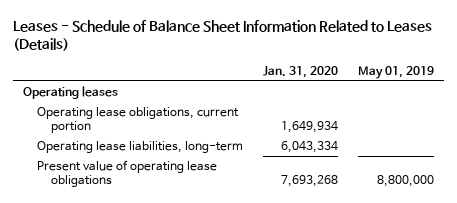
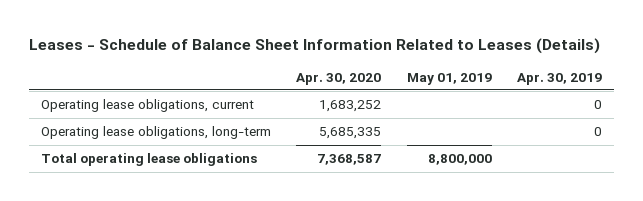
[262,65,338,78] Jan. 31, 2020 -> none
none -> [296,72,382,85] Apr. 30, 2020
none -> [516,72,602,85] Apr. 30, 2019
[22,86,118,100] Operating leases -> none
[36,107,239,134] Operating lease obligations, current portion -> [41,99,255,113] Operating lease obligations, current
[36,141,243,154] Operating lease liabilities, long-term -> [41,126,272,140] Operating lease obligations, long-term
[36,160,217,188] Present value of operating lease obligations -> [41,153,258,167] Total operating lease obligations

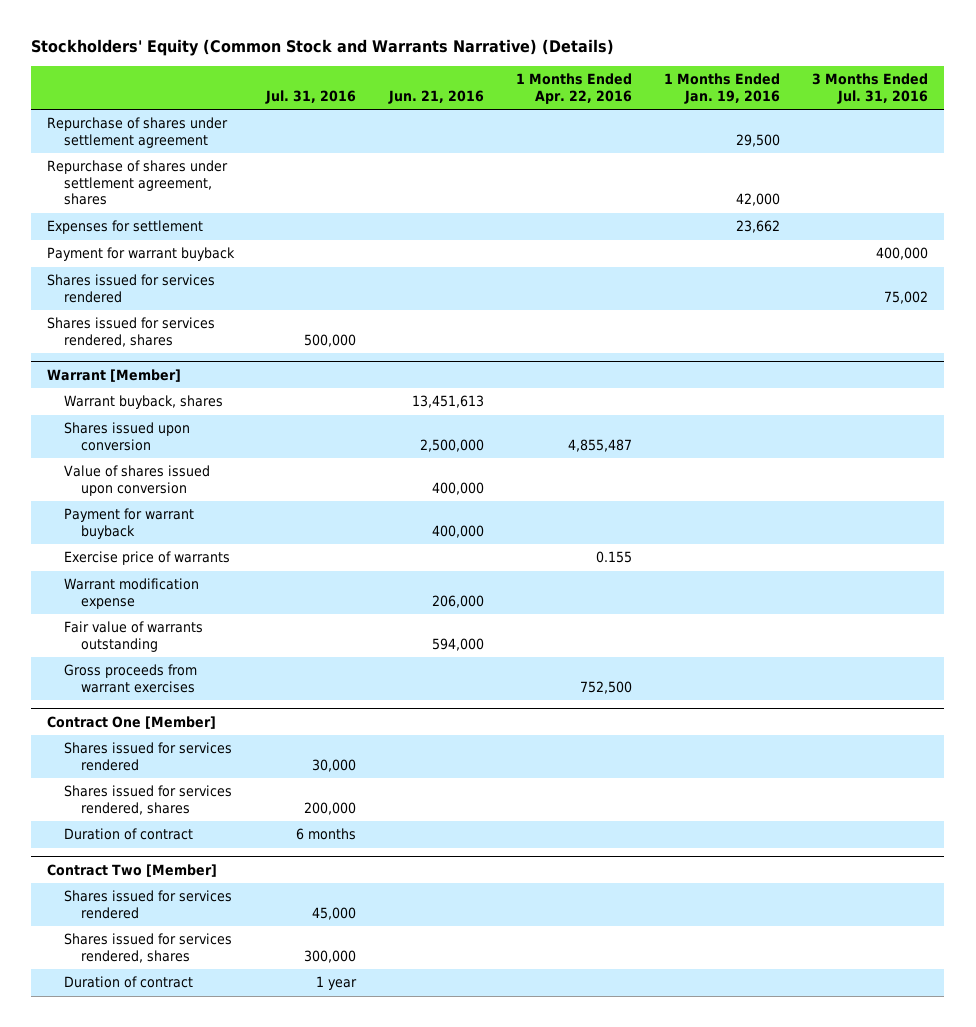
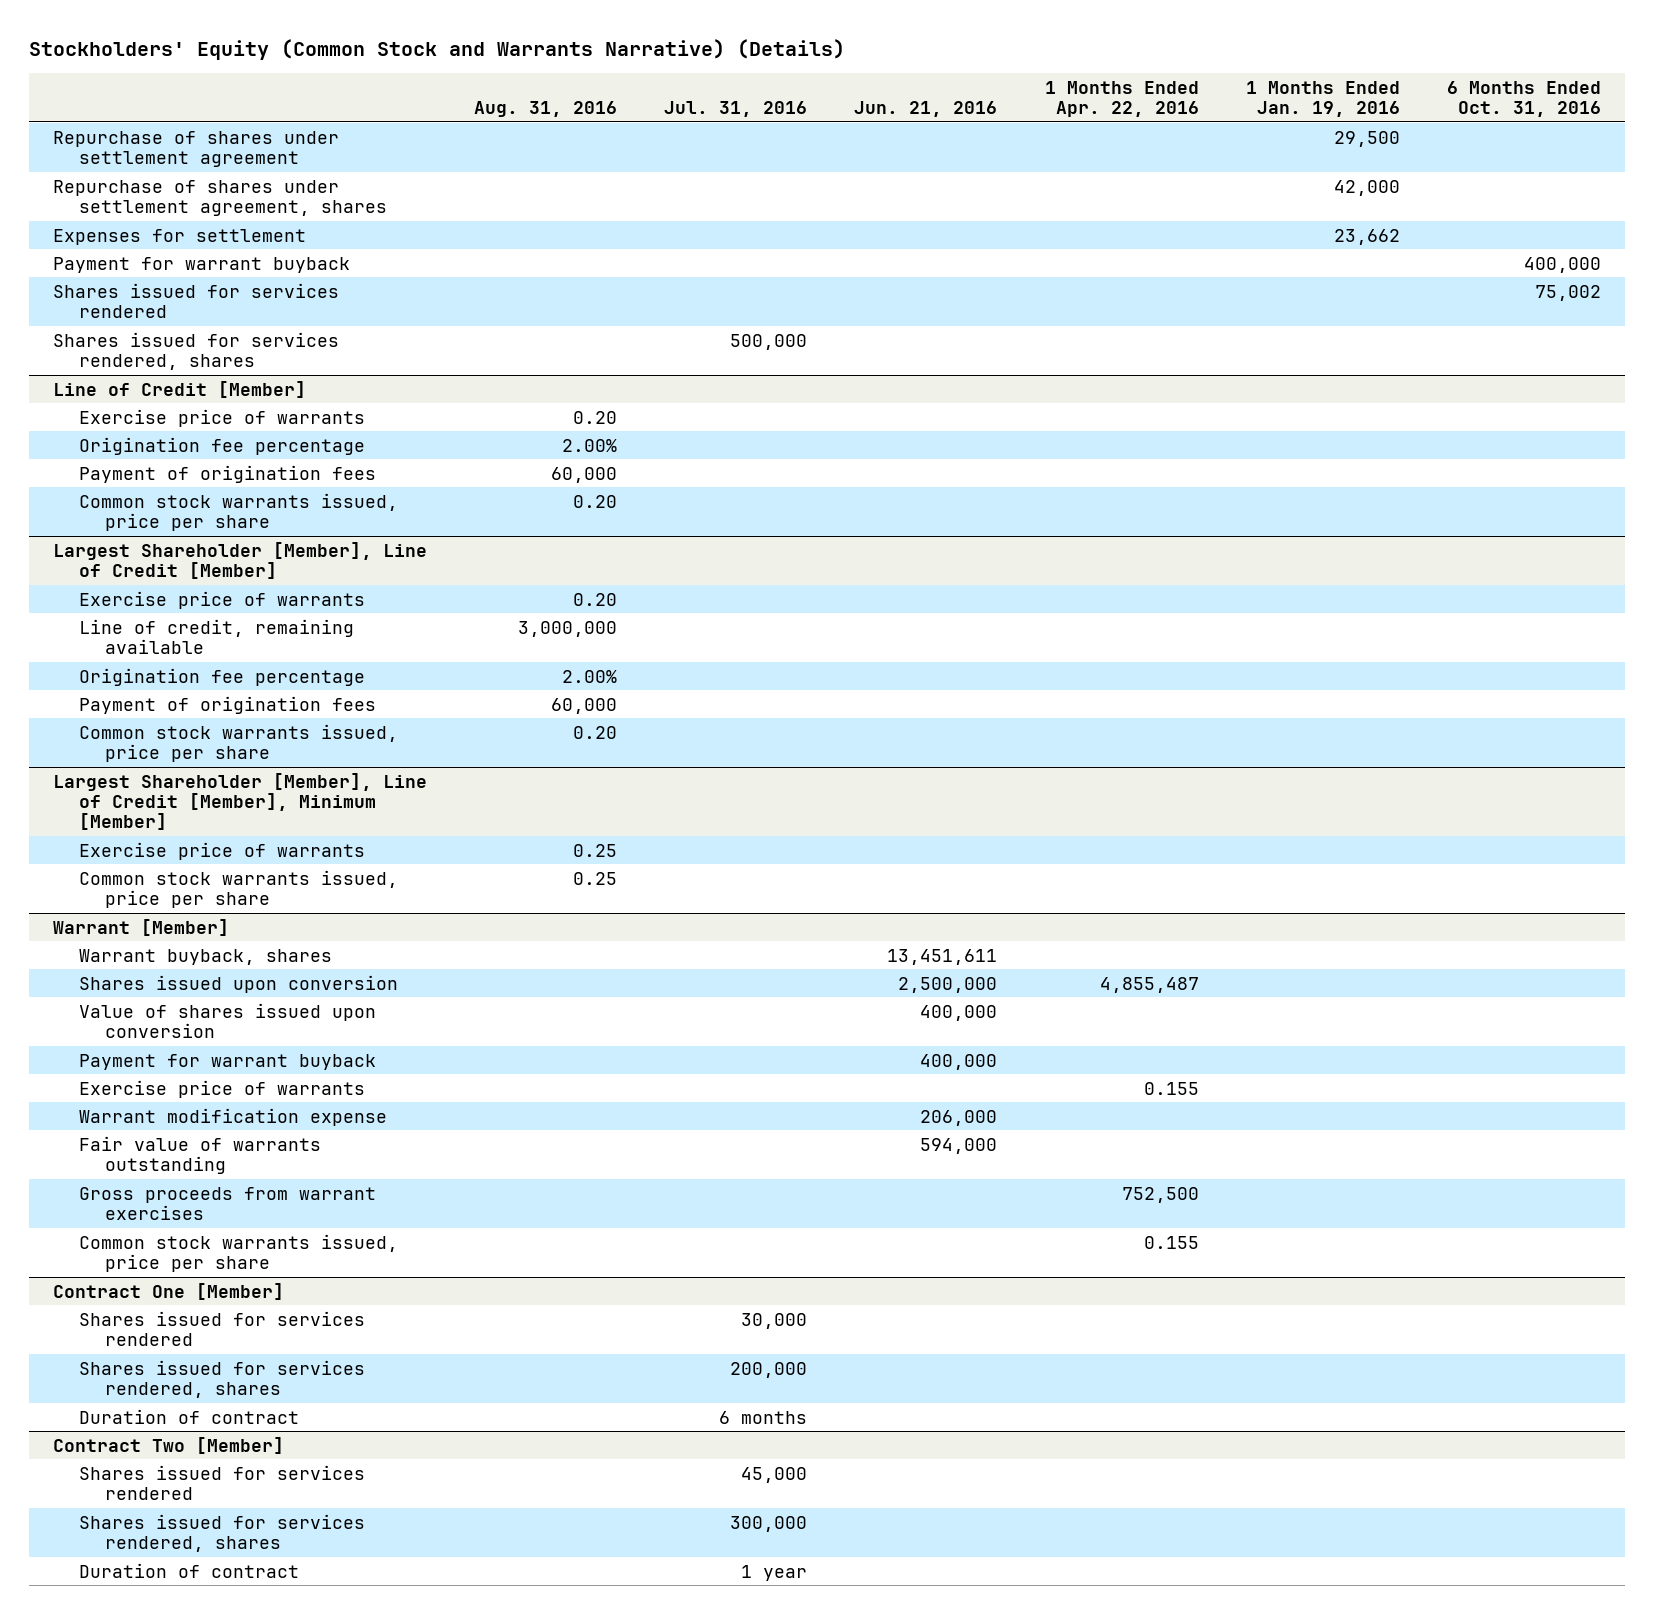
[812,73,929,104] 3 Months Ended Jul. 31, 2016 -> none
none -> [473,101,617,118] Aug. 31, 2016
none -> [1447,80,1602,118] 6 Months Ended Oct. 31, 2016
none -> [52,380,306,398] Line of Credit [Member]
none -> [78,408,365,427] Exercise price of warrants
none -> [78,436,365,455] Origination fee percentage
none -> [78,464,376,483] Payment of origination fees
none -> [78,492,398,531] Common stock warrants issued, price per share
none -> [52,541,427,579] Largest Shareholder [Member], Line of Credit [Member]
none -> [78,590,365,609] Exercise price of warrants
none -> [78,618,354,654] Line of credit, remaining available
none -> [78,667,365,686] Origination fee percentage
none -> [78,695,376,714] Payment of origination fees
none -> [78,723,398,762] Common stock warrants issued, price per share
none -> [52,772,427,831] Largest Shareholder [Member], Line of Credit [Member], Minimum [Member]
none -> [78,841,365,860] Exercise price of warrants
none -> [78,869,398,908] Common stock warrants issued, price per share
[411,395,484,409] 13,451,613 -> [887,948,998,965] 13,451,611
none -> [78,1233,398,1272] Common stock warrants issued, price per share

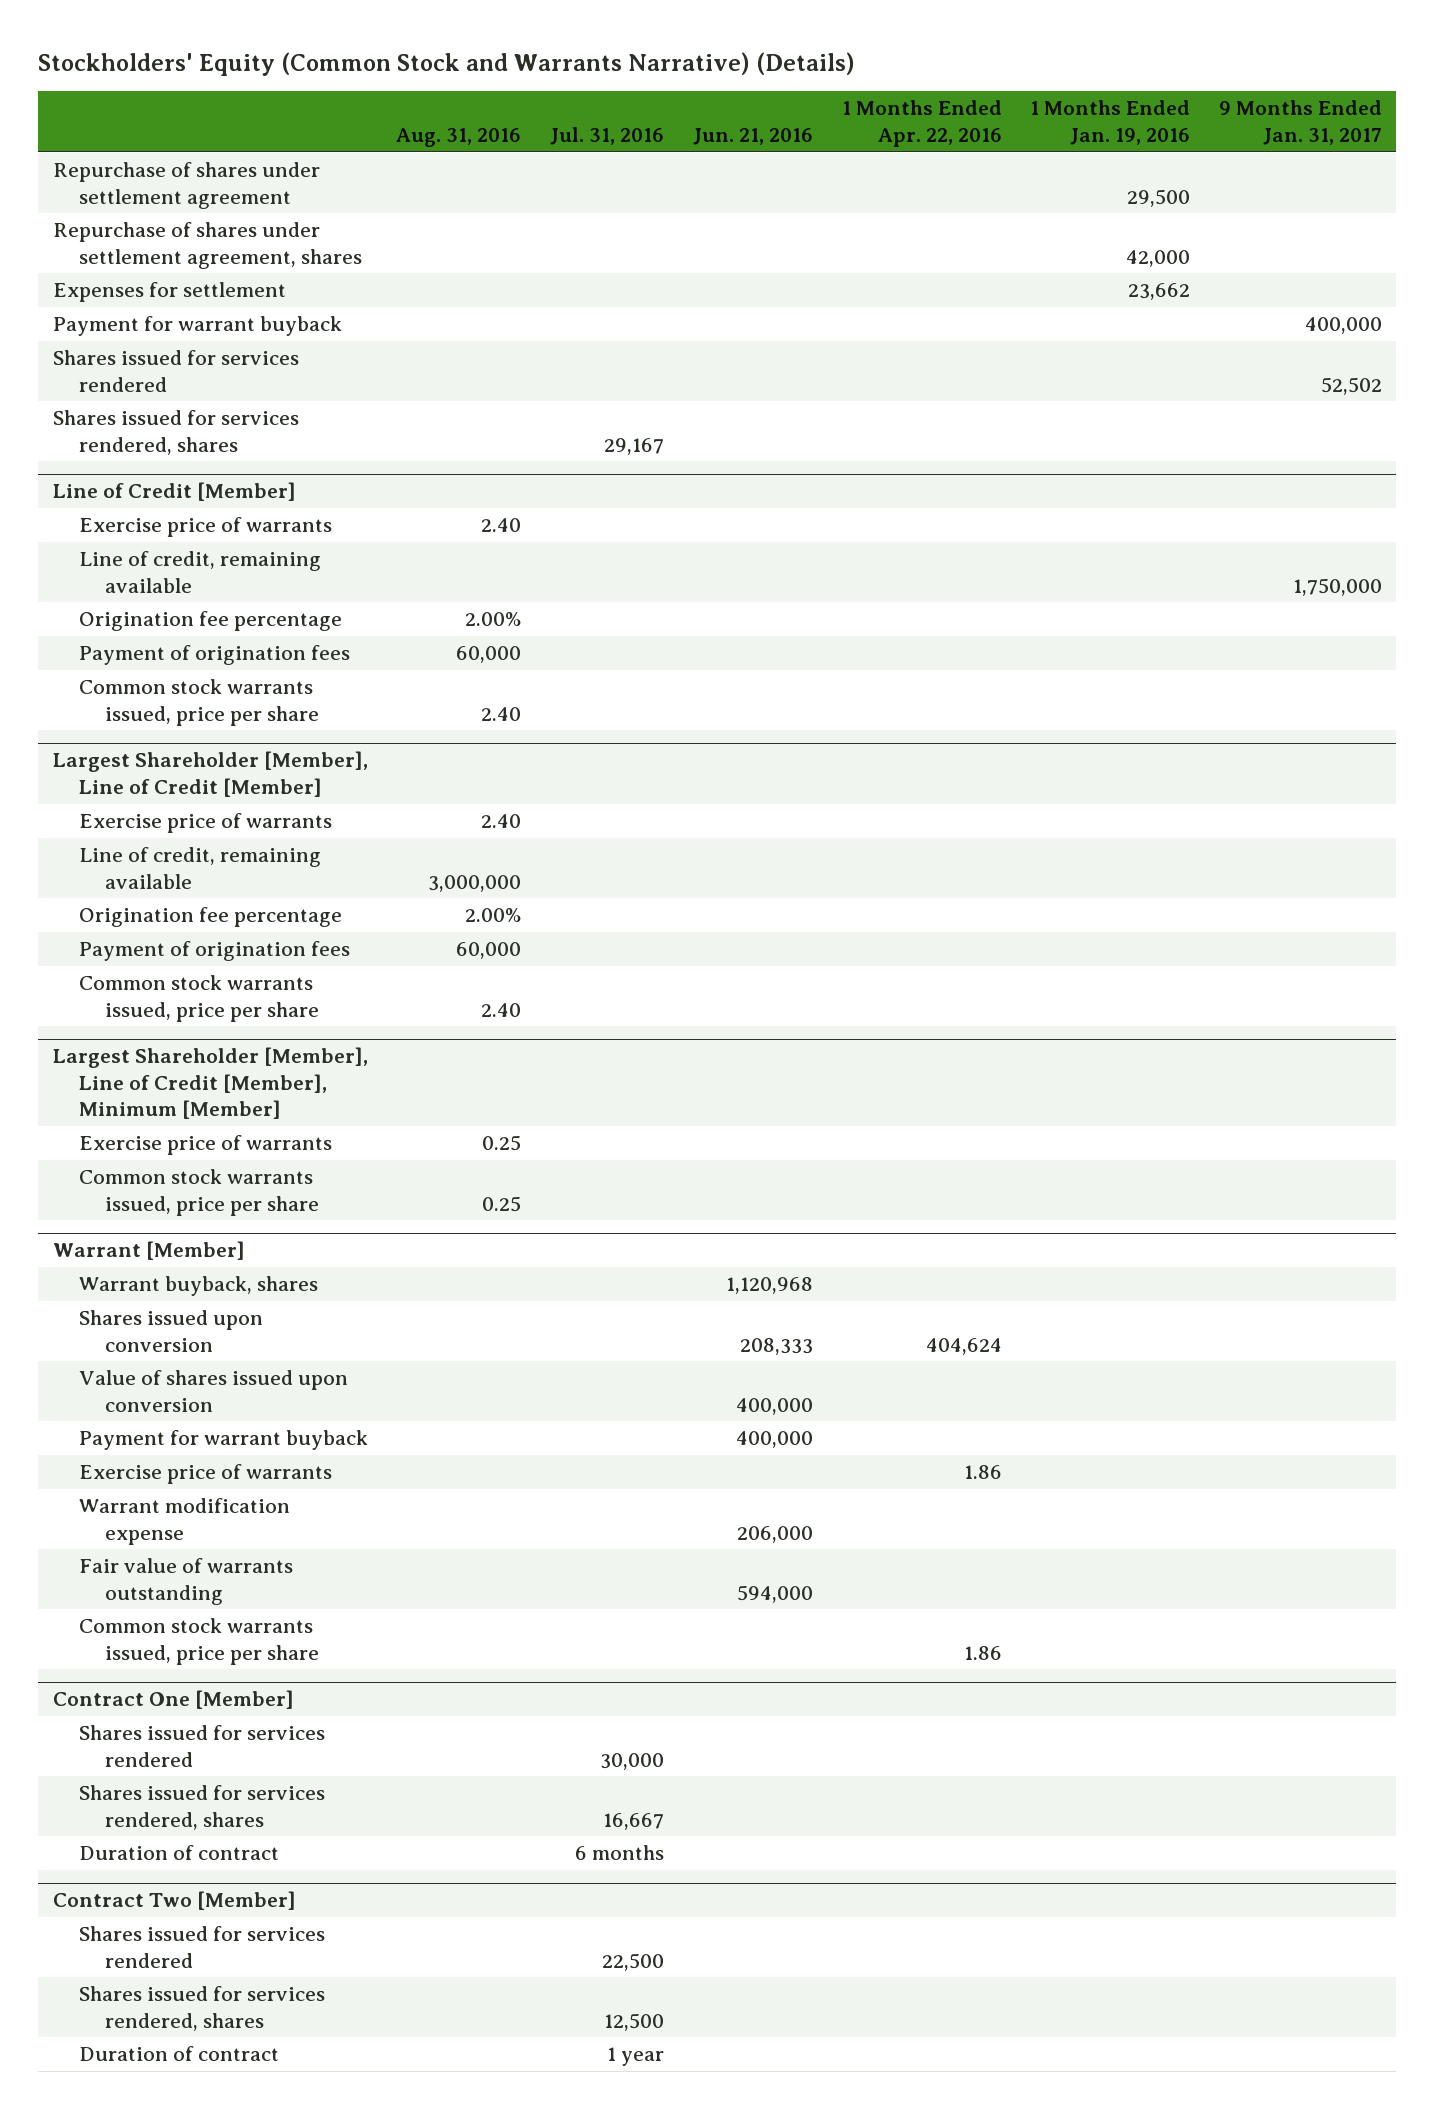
[1447,80,1602,118] 6 Months Ended Oct. 31, 2016 -> none
none -> [1219,100,1383,145] 9 Months Ended Jan. 31, 2017
[730,333,808,350] 500,000 -> [604,437,665,455] 29,167
[572,410,617,424] 0.20 -> [481,518,522,533] 2.40
none -> [78,551,321,593] Line of credit, remaining available
[572,494,617,508] 0.20 -> [481,706,522,721] 2.40
[572,592,617,606] 0.20 -> [481,814,522,829] 2.40
[572,725,617,739] 0.20 -> [481,1002,522,1017] 2.40
[887,948,998,965] 13,451,611 -> [725,1277,813,1295] 1,120,968
[898,976,998,993] 2,500,000 -> [739,1337,813,1355] 208,333
[1099,976,1199,993] 4,855,487 -> [925,1337,1002,1355] 404,624
[1143,1081,1199,1095] 0.155 -> [963,1465,1002,1480] 1.86
[78,1186,376,1220] Gross proceeds from warrant exercises -> none
[1143,1235,1199,1249] 0.155 -> [963,1645,1002,1660] 1.86
[730,1361,808,1378] 200,000 -> [603,1812,665,1830] 16,667
[741,1466,808,1483] 45,000 -> [602,1952,665,1971] 22,500
[730,1515,808,1532] 300,000 -> [604,2012,665,2031] 12,500

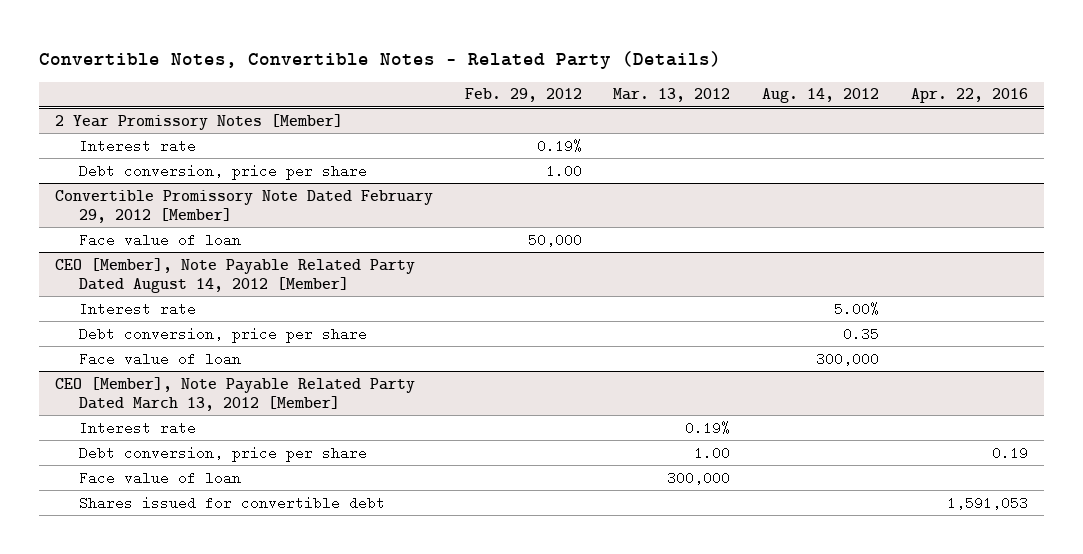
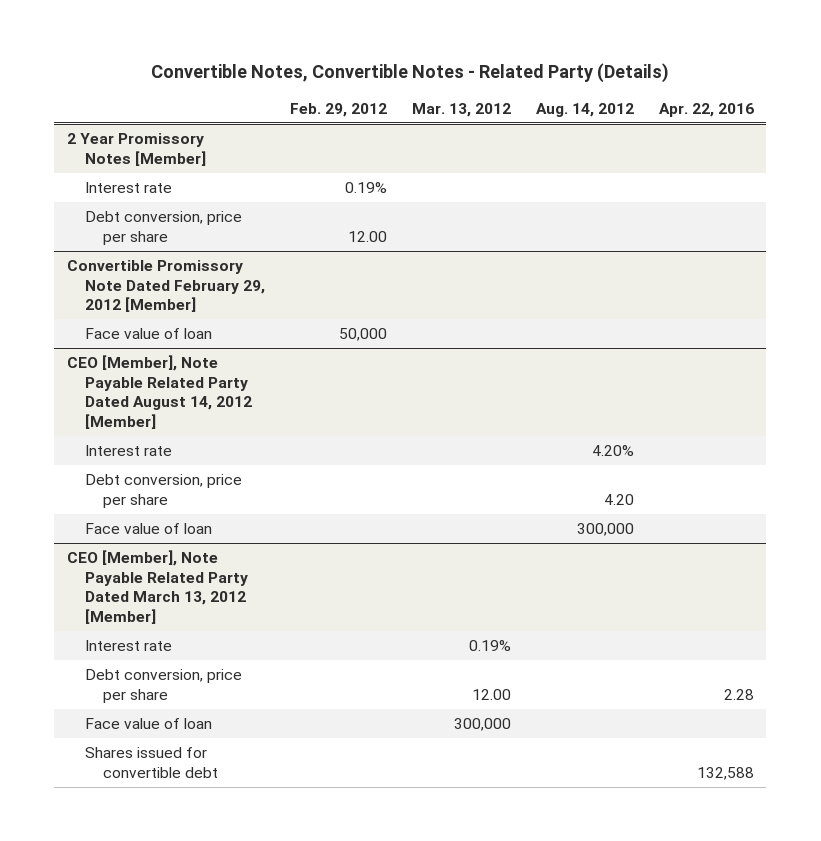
[545,163,582,178] 1.00 -> [347,230,387,242] 12.00
[834,301,880,316] 5.00% -> [591,444,634,456] 4.20%
[843,326,880,341] 0.35 -> [603,493,634,505] 4.20
[694,445,731,460] 1.00 -> [471,688,511,700] 12.00
[991,445,1028,460] 0.19 -> [723,688,754,700] 2.28
[946,495,1028,510] 1,591,053 -> [696,766,754,780] 132,588

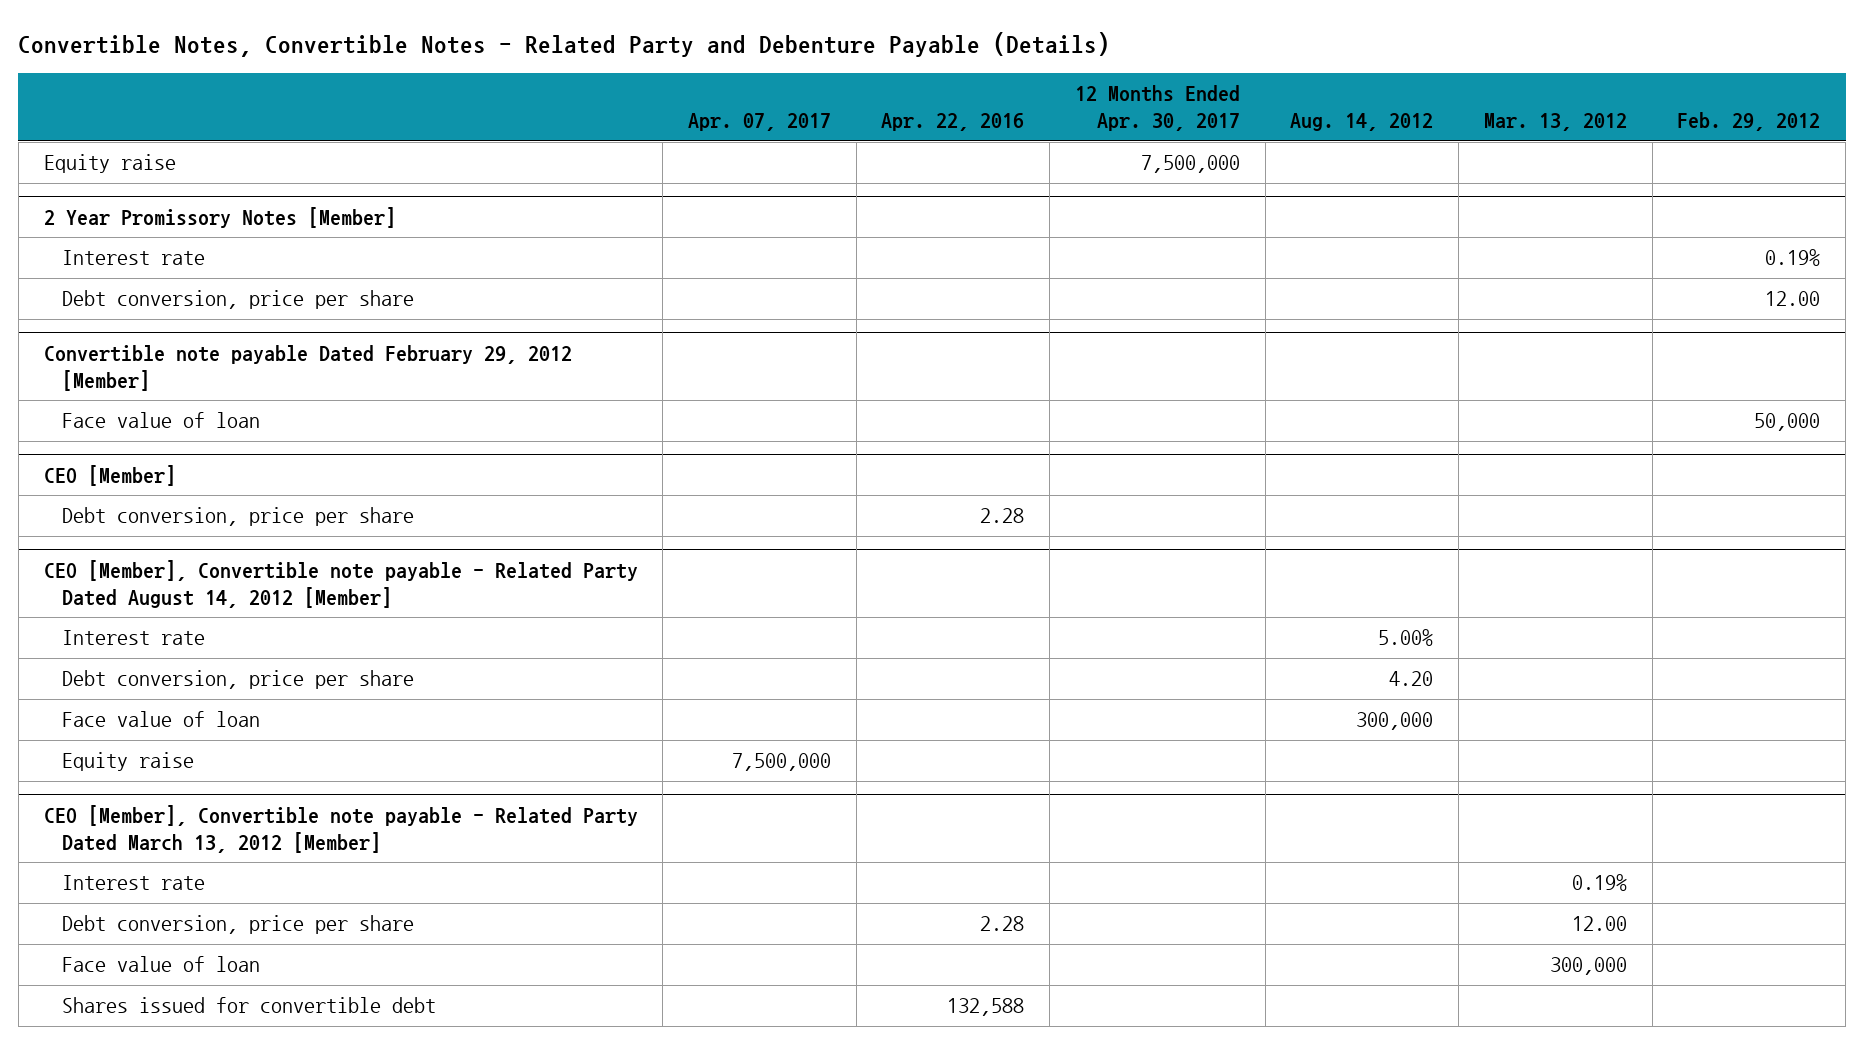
[151,63,670,84] Convertible Notes, Convertible Notes - Related Party (Details) -> [18,31,1111,57] Convertible Notes, Convertible Notes - Related Party and Debenture Payable (Details)
none -> [688,113,832,132] Apr. 07, 2017
none -> [1074,84,1240,132] 12 Months Ended Apr. 30, 2017
none -> [43,154,176,174] Equity raise
[66,259,266,313] Convertible Promissory Note Dated February 29, 2012 [Member] -> [43,344,572,392] Convertible note payable Dated February 29, 2012 [Member]
none -> [43,464,176,486] CEO [Member]
none -> [61,507,414,527] Debt conversion, price per share
[66,354,253,430] CEO [Member], Note Payable Related Party Dated August 14, 2012 [Member] -> [43,559,638,609] CEO [Member], Convertible note payable - Related Party Dated August 14, 2012 [Member]
[591,444,634,456] 4.20% -> [1378,629,1434,647] 5.00%
none -> [61,752,194,772] Equity raise
[66,549,249,625] CEO [Member], Note Payable Related Party Dated March 13, 2012 [Member] -> [43,804,638,854] CEO [Member], Convertible note payable - Related Party Dated March 13, 2012 [Member]

